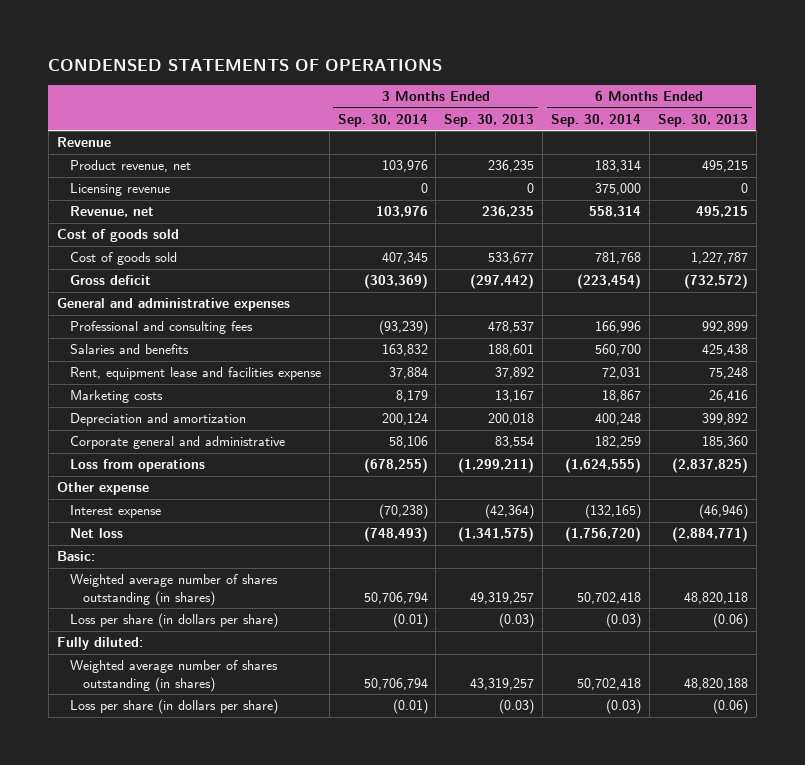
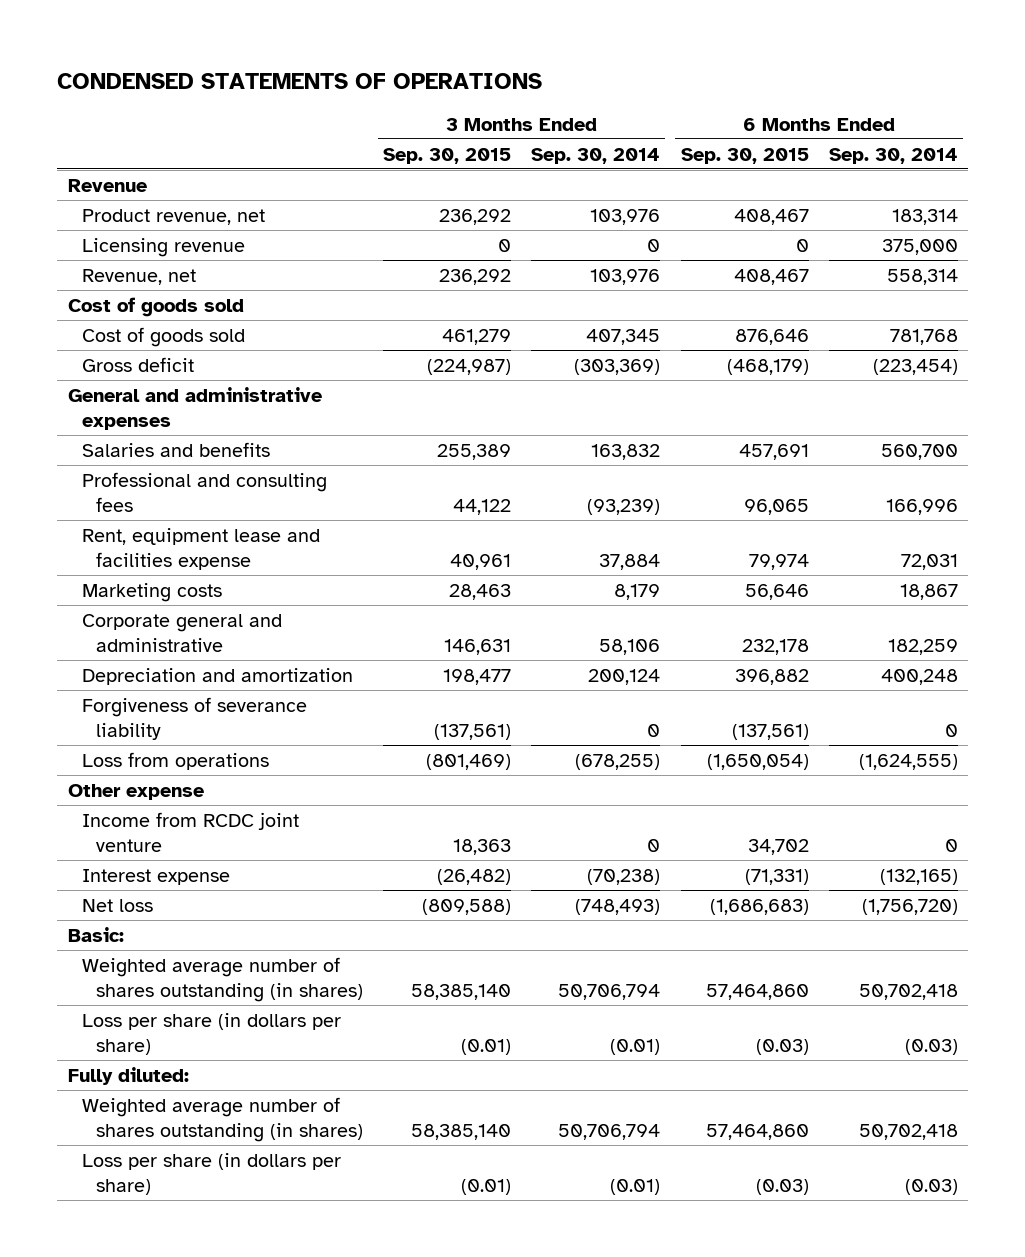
[444,113,535,127] Sep. 30, 2013 -> none
[657,113,748,127] Sep. 30, 2013 -> none
none -> [383,147,512,164] Sep. 30, 2015
none -> [680,147,809,164] Sep. 30, 2015
[69,321,253,335] Professional and consulting fees -> [81,471,327,512] Professional and consulting fees
[69,413,246,427] Depreciation and amortization -> [81,667,353,685] Depreciation and amortization
none -> [81,696,307,740] Forgiveness of severance liability
none -> [81,811,299,852] Income from RCDC joint venture

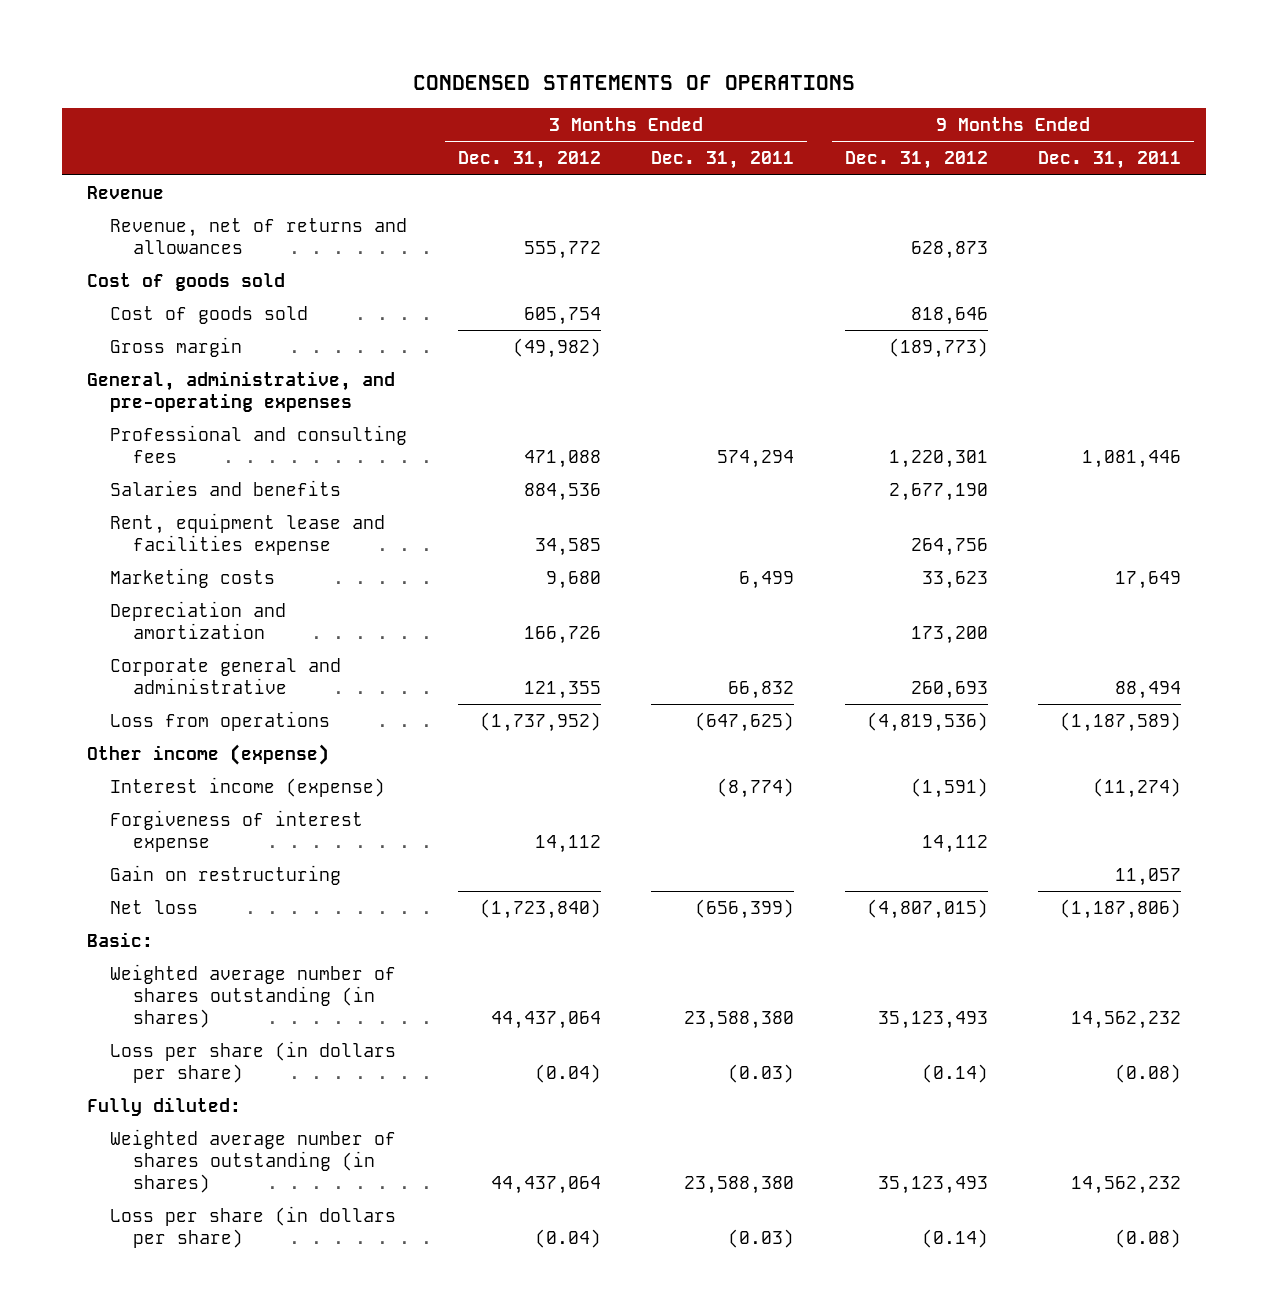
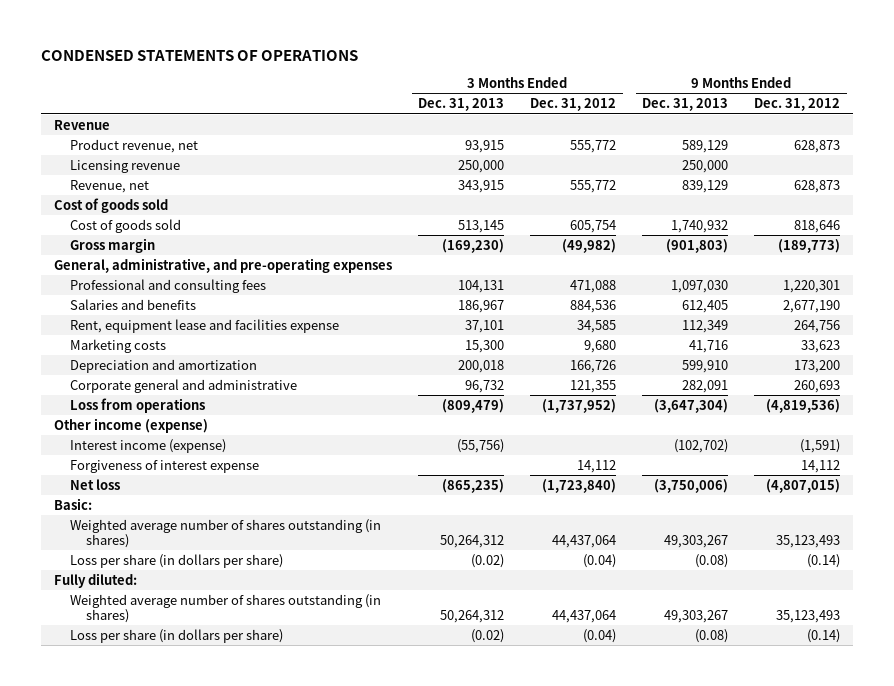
[651,151,795,170] Dec. 31, 2011 -> none
[1038,151,1182,170] Dec. 31, 2011 -> none
none -> [418,98,505,112] Dec. 31, 2013
none -> [642,98,729,112] Dec. 31, 2013
[110,217,408,254] Revenue, net of returns and allowances -> [70,138,199,153] Product revenue, net
none -> [70,159,181,173] Licensing revenue
none -> [70,179,150,193] Revenue, net
[110,864,342,885] Gain on restructuring -> none

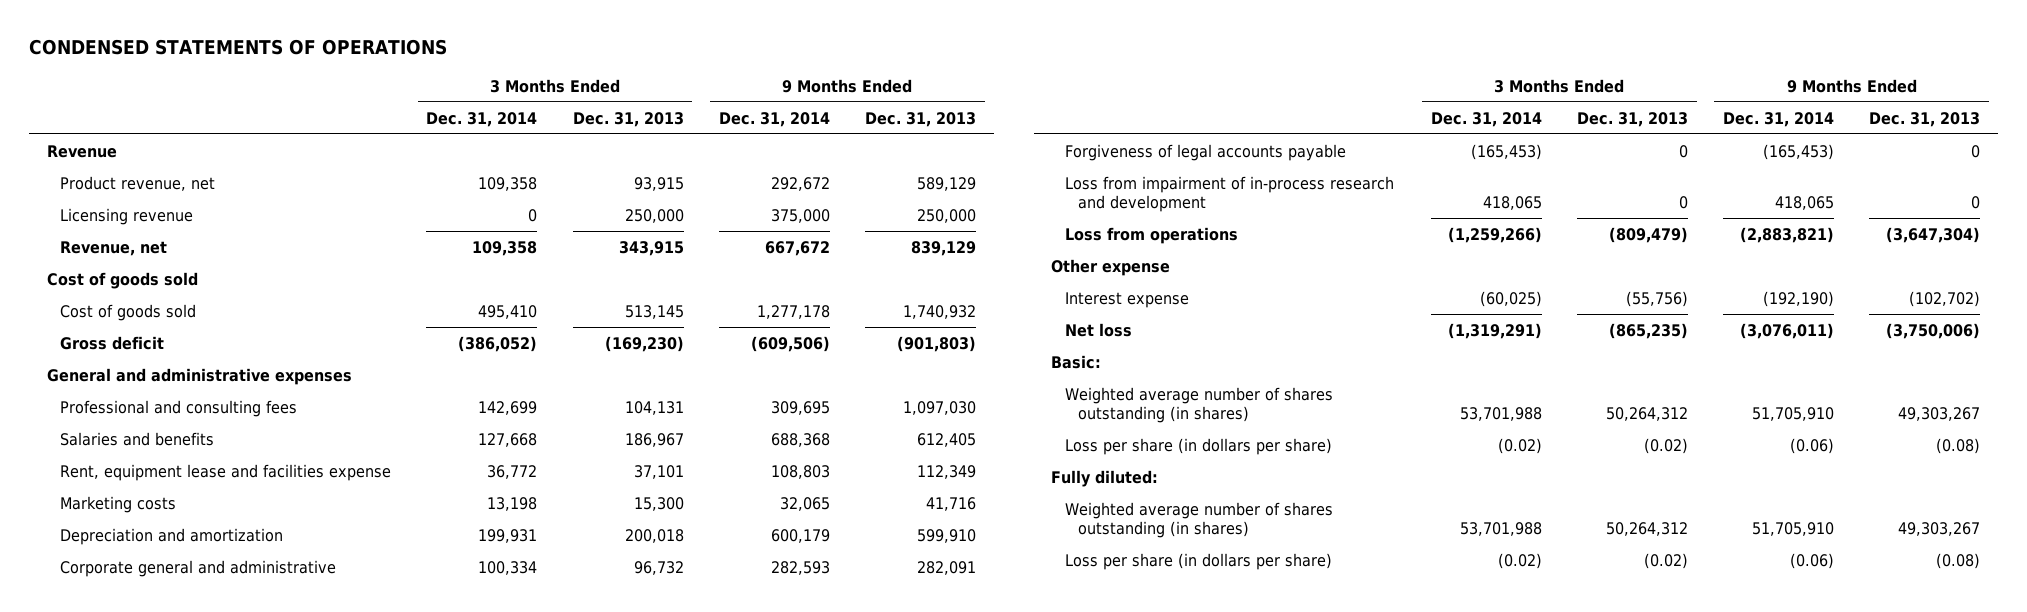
[530,98,617,112] Dec. 31, 2012 -> none
[754,98,841,112] Dec. 31, 2012 -> none
none -> [426,111,538,127] Dec. 31, 2014
none -> [718,111,830,127] Dec. 31, 2014
[70,237,156,253] Gross margin -> [60,335,165,350] Gross deficit
[53,257,392,273] General, administrative, and pre-operating expenses -> [47,367,353,385] General and administrative expenses
none -> [1064,143,1346,161] Forgiveness of legal accounts payable
none -> [1064,175,1394,212] Loss from impairment of in-process research and development
[70,459,260,473] Forgiveness of interest expense -> none
[53,417,208,433] Other income (expense) -> [1051,258,1171,276] Other expense
[70,438,227,453] Interest income (expense) -> [1064,291,1189,308] Interest expense

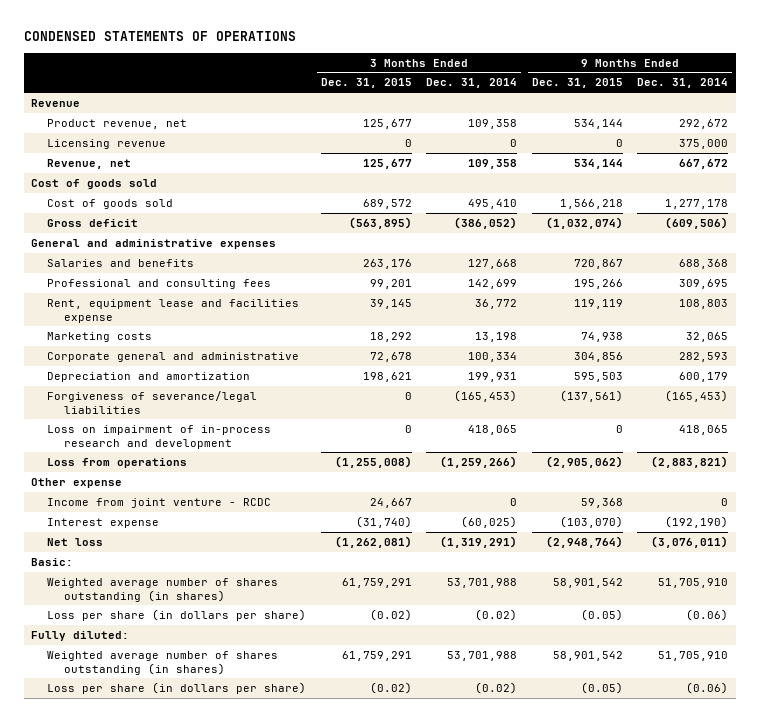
[572,111,684,127] Dec. 31, 2013 -> none
[864,111,976,127] Dec. 31, 2013 -> none
none -> [320,78,412,89] Dec. 31, 2015
none -> [531,78,623,89] Dec. 31, 2015
[60,399,298,417] Professional and consulting fees -> [47,278,272,289] Professional and consulting fees
[60,527,284,545] Depreciation and amortization -> [47,371,251,382] Depreciation and amortization
[1064,143,1346,161] Forgiveness of legal accounts payable -> [47,390,258,414] Forgiveness of severance/legal liabilities
[1064,175,1394,212] Loss from impairment of in-process research and development -> [47,424,272,449] Loss on impairment of in-process research and development
none -> [47,497,272,508] Income from joint venture - RCDC

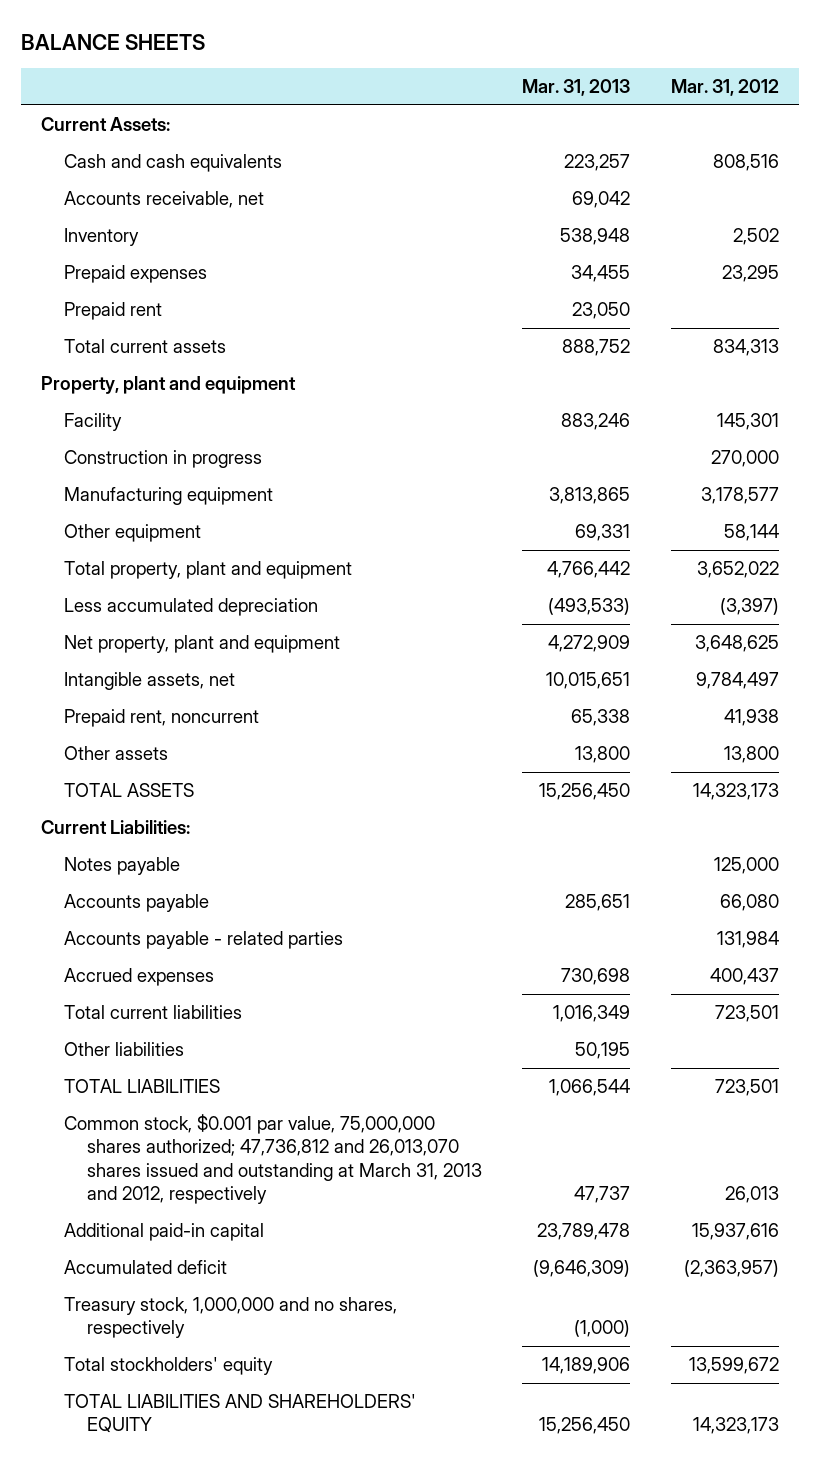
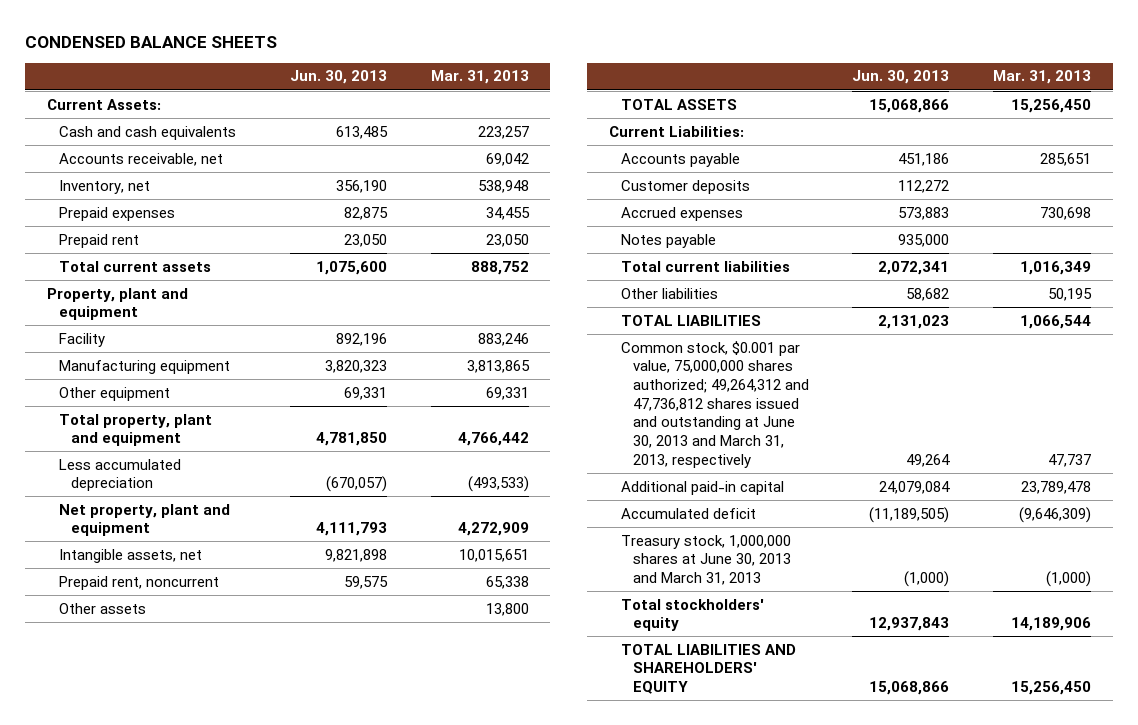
[21,33,206,50] BALANCE SHEETS -> [25,36,278,49] CONDENSED BALANCE SHEETS
[670,79,779,97] Mar. 31, 2012 -> none
none -> [290,70,388,85] Jun. 30, 2013
[64,228,140,247] Inventory -> [58,179,150,194] Inventory, net
[64,450,263,469] Construction in progress -> none
[64,931,344,950] Accounts payable - related parties -> none
none -> [621,179,751,194] Customer deposits
[64,857,181,876] Notes payable -> [621,233,717,248] Notes payable
[64,1114,483,1205] Common stock, $0.001 par value, 75,000,000 shares authorized; 47,736,812 and 26,013,070 shares issued and outstanding at March 31, 2013 and 2012, respectively -> [621,340,810,468] Common stock, $0.001 par value, 75,000,000 shares authorized; 49,264,312 and 47,736,812 shares issued and outstanding at June 30, 2013 and March 31, 2013, respectively
[64,1297,398,1339] Treasury stock, 1,000,000 and no shares, respectively -> [621,534,792,585] Treasury stock, 1,000,000 shares at June 30, 2013 and March 31, 2013

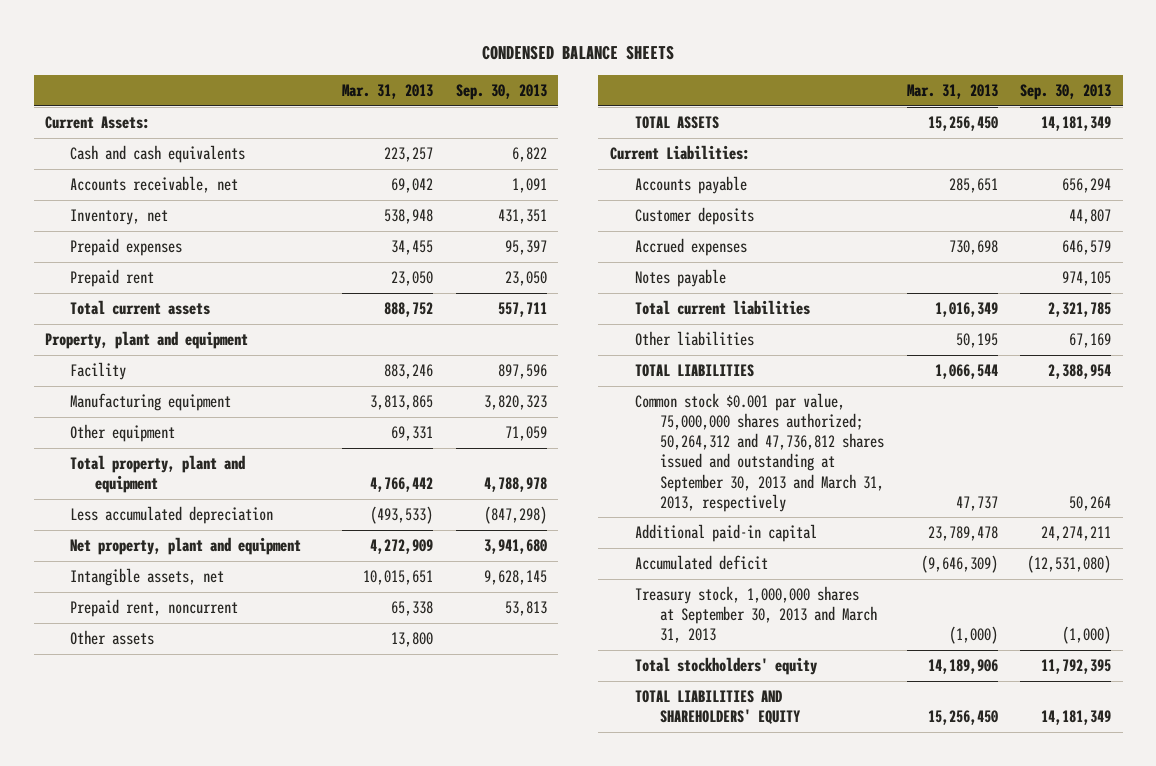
[290,70,388,85] Jun. 30, 2013 -> none
none -> [455,84,547,101] Sep. 30, 2013
[621,340,810,468] Common stock, $0.001 par value, 75,000,000 shares authorized; 49,264,312 and 47,736,812 shares issued and outstanding at June 30, 2013 and March 31, 2013, respectively -> [635,393,885,512] Common stock $0.001 par value, 75,000,000 shares authorized; 50,264,312 and 47,736,812 shares issued and outstanding at September 30, 2013 and March 31, 2013, respectively
[621,534,792,585] Treasury stock, 1,000,000 shares at June 30, 2013 and March 31, 2013 -> [635,586,878,644] Treasury stock, 1,000,000 shares at September 30, 2013 and March 31, 2013

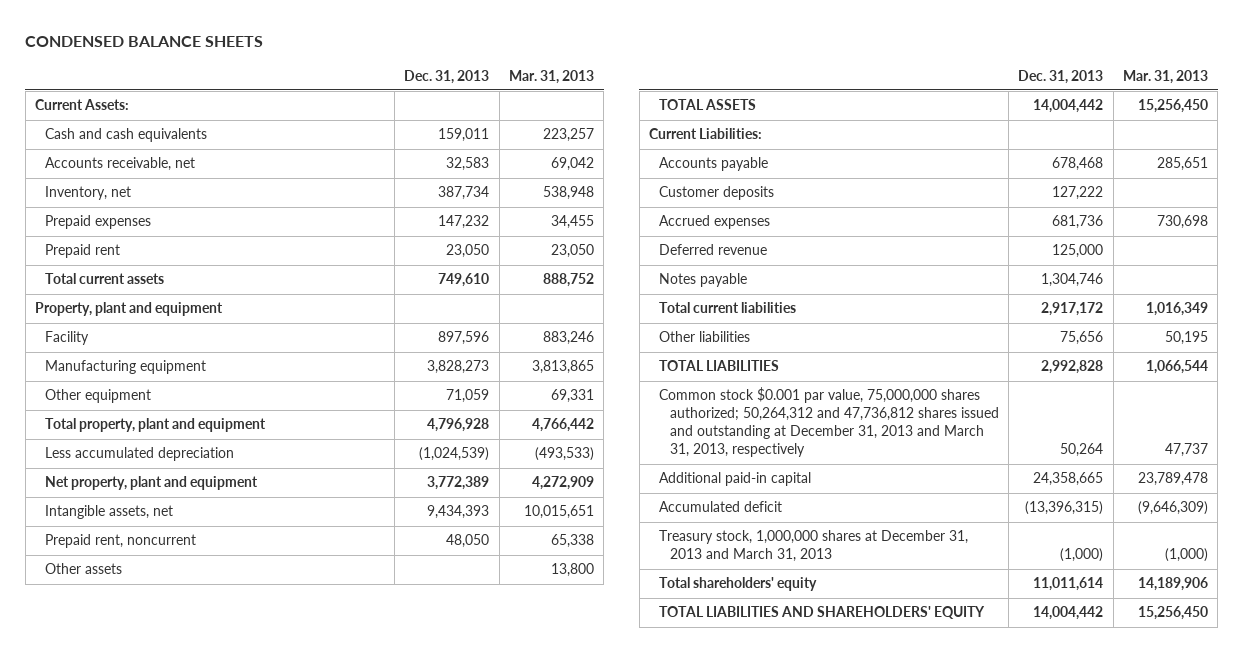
[455,84,547,101] Sep. 30, 2013 -> none
none -> [404,69,490,84] Dec. 31, 2013
none -> [659,244,768,256] Deferred revenue
[635,393,885,512] Common stock $0.001 par value, 75,000,000 shares authorized; 50,264,312 and 47,736,812 shares issued and outstanding at September 30, 2013 and March 31, 2013, respectively -> [659,387,999,458] Common stock $0.001 par value, 75,000,000 shares authorized; 50,264,312 and 47,736,812 shares issued and outstanding at December 31, 2013 and March 31, 2013, respectively
[635,586,878,644] Treasury stock, 1,000,000 shares at September 30, 2013 and March 31, 2013 -> [659,530,969,563] Treasury stock, 1,000,000 shares at December 31, 2013 and March 31, 2013
[635,657,818,676] Total stockholders' equity -> [659,577,818,592] Total shareholders' equity

